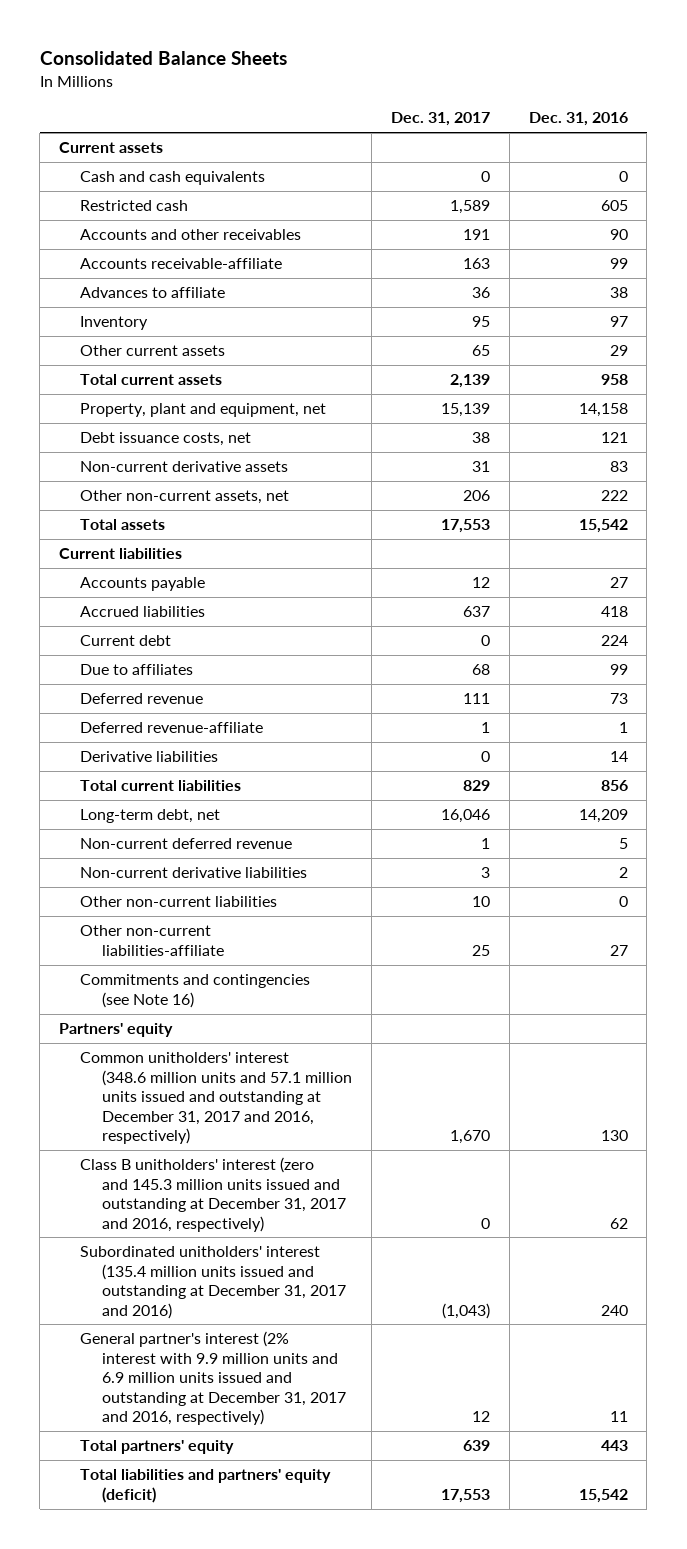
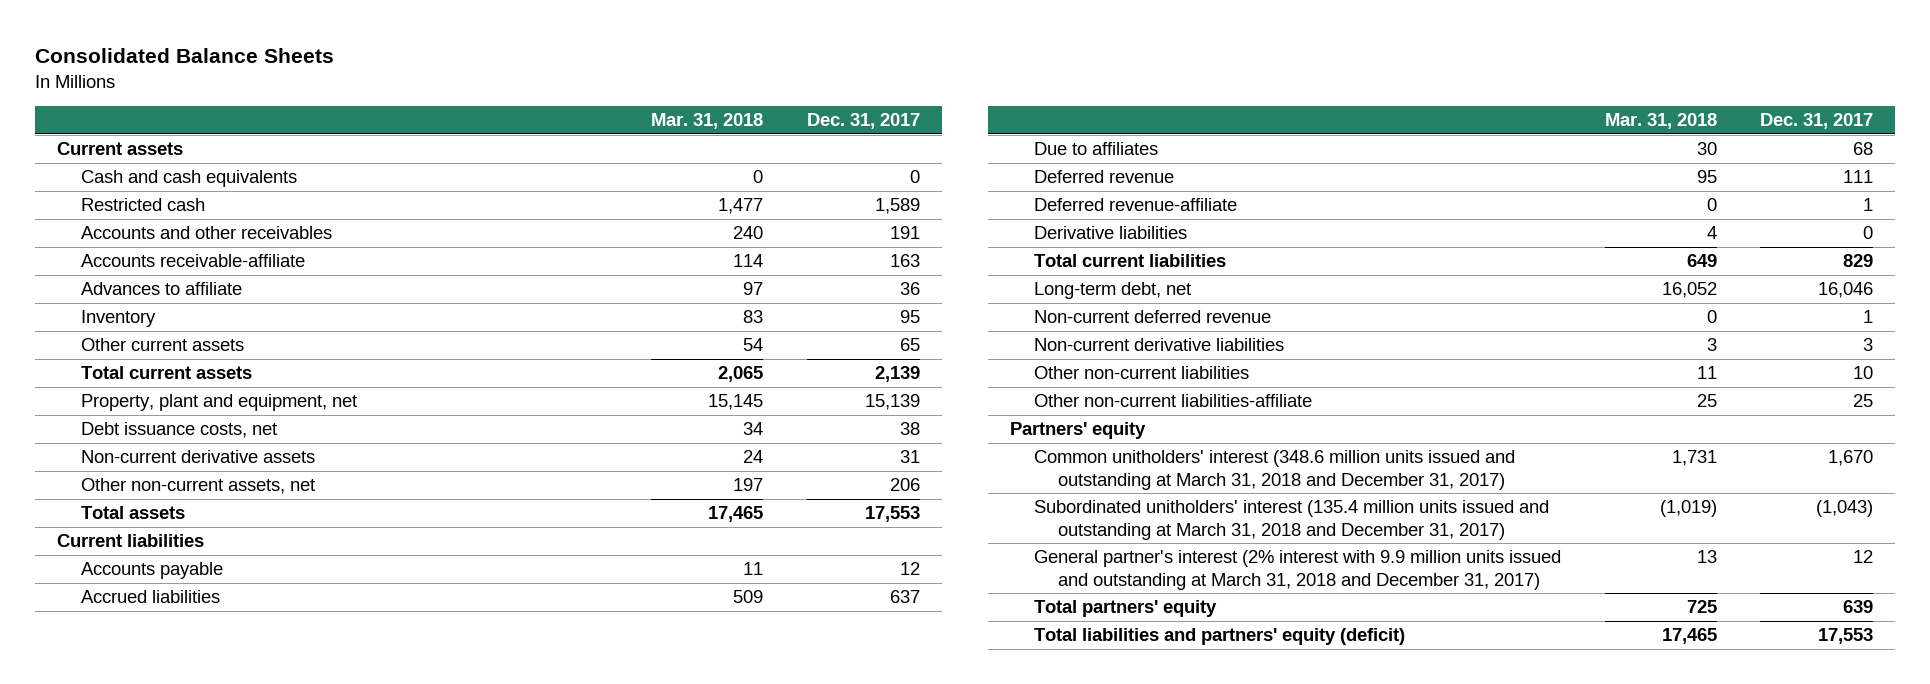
[528,112,628,127] Dec. 31, 2016 -> none
none -> [651,113,764,130] Mar. 31, 2018
[80,635,172,647] Current debt -> none
[80,974,311,1008] Commitments and contingencies (see Note 16) -> none
[80,1157,347,1232] Class B unitholders' interest (zero and 145.3 million units issued and outstanding at December 31, 2017 and 2016, respectively) -> none
[80,1052,353,1145] Common unitholders' interest (348.6 million units and 57.1 million units issued and outstanding at December 31, 2017 and 2016, respectively) -> [1033,450,1515,490] Common unitholders' interest (348.6 million units issued and outstanding at March 31, 2018 and December 31, 2017)
[80,1246,347,1319] Subordinated unitholders' interest (135.4 million units issued and outstanding at December 31, 2017 and 2016) -> [1033,500,1549,540] Subordinated unitholders' interest (135.4 million units issued and outstanding at March 31, 2018 and December 31, 2017)
[80,1331,347,1426] General partner's interest (2% interest with 9.9 million units and 6.9 million units issued and outstanding at December 31, 2017 and 2016, respectively) -> [1033,550,1561,590] General partner's interest (2% interest with 9.9 million units issued and outstanding at March 31, 2018 and December 31, 2017)

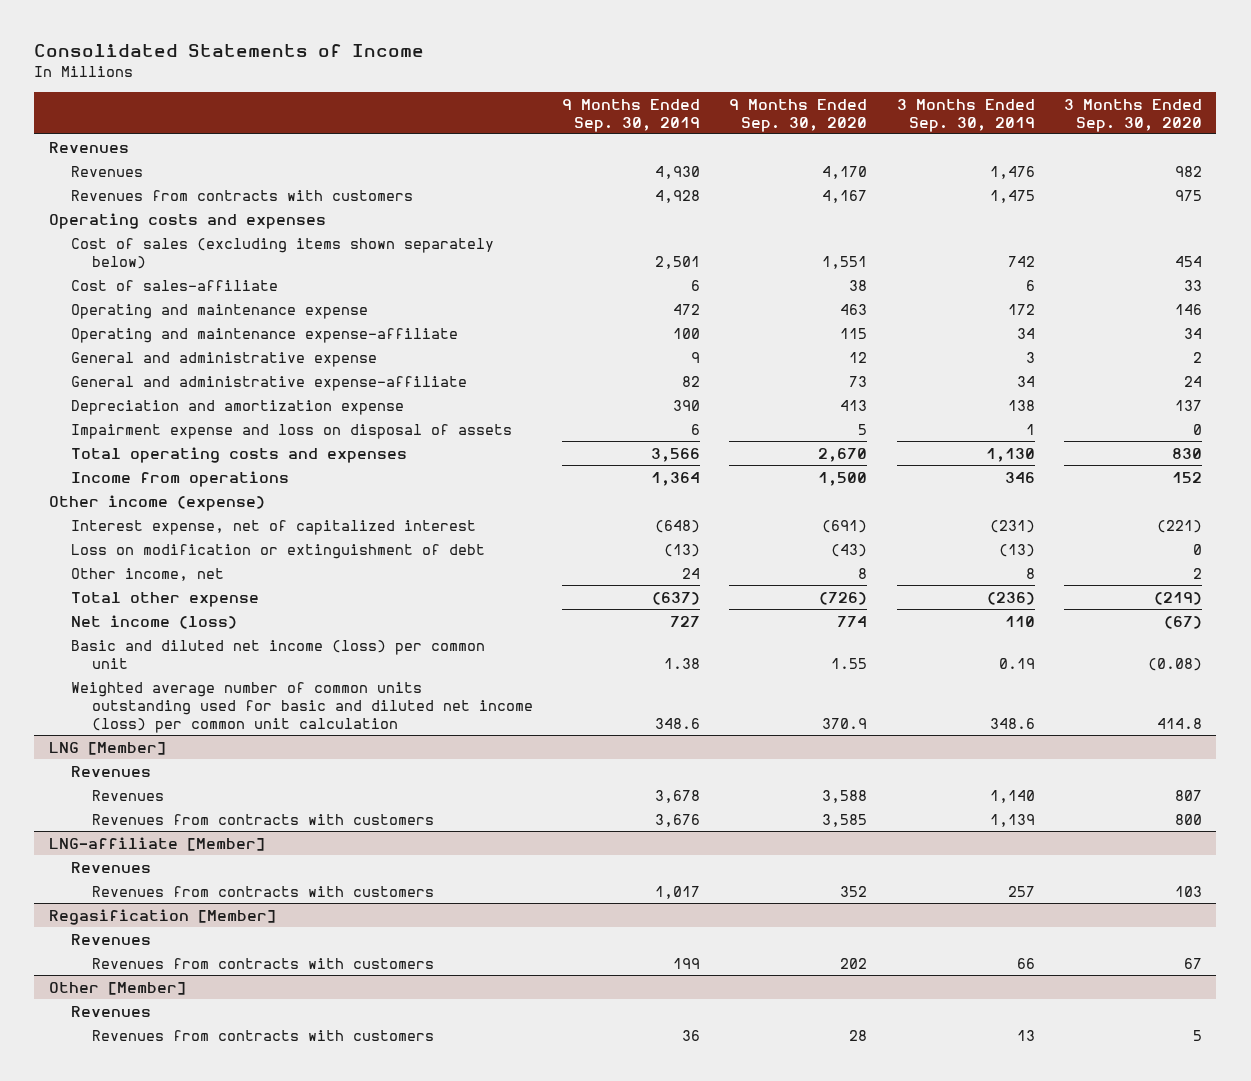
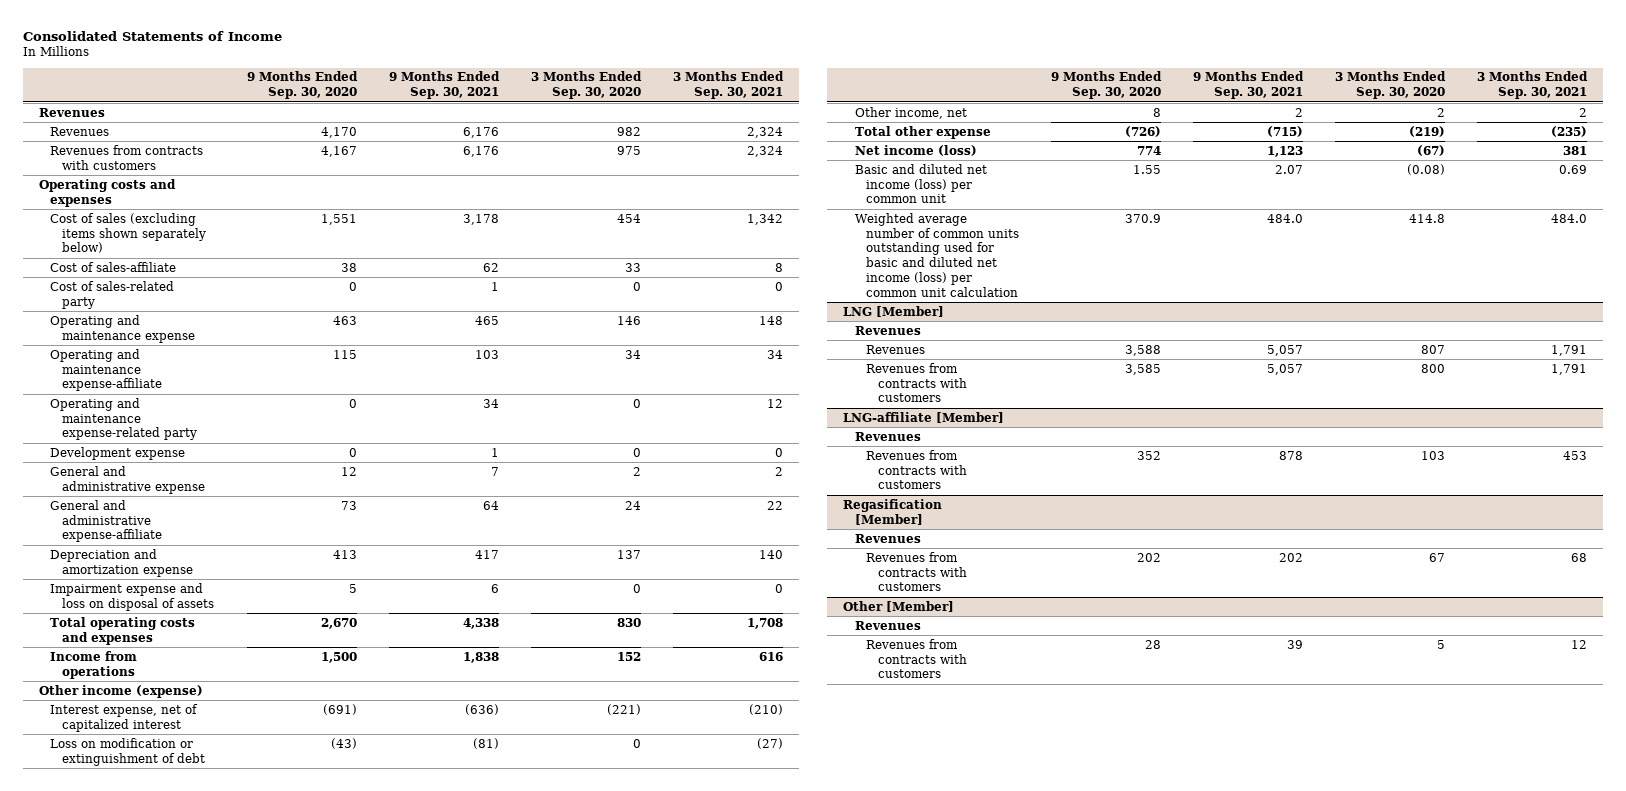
[562,98,701,132] 9 Months Ended Sep. 30, 2019 -> none
[896,98,1035,132] 3 Months Ended Sep. 30, 2019 -> none
none -> [388,71,500,100] 9 Months Ended Sep. 30, 2021
none -> [672,71,784,100] 3 Months Ended Sep. 30, 2021
none -> [50,280,175,309] Cost of sales-related party
none -> [50,397,197,441] Operating and maintenance expense-related party
none -> [50,446,186,460] Development expense

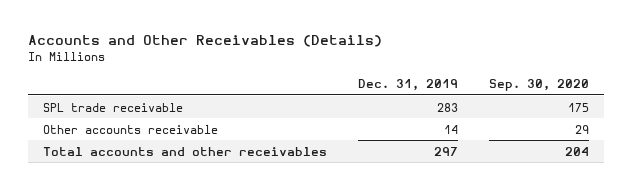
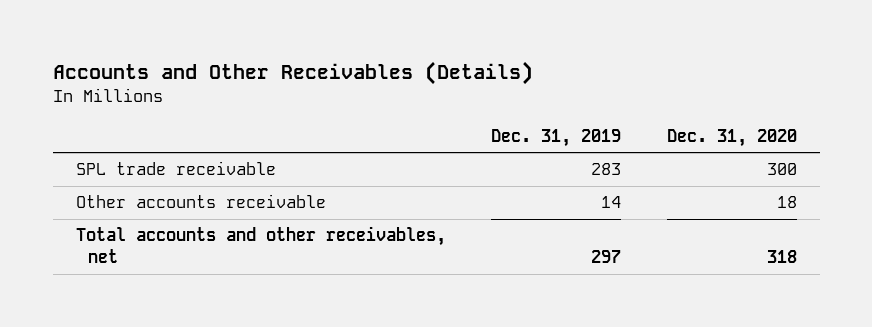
[488,78,589,91] Sep. 30, 2020 -> none
none -> [666,128,797,147] Dec. 31, 2020
[43,146,328,156] Total accounts and other receivables -> [75,226,446,264] Total accounts and other receivables, net

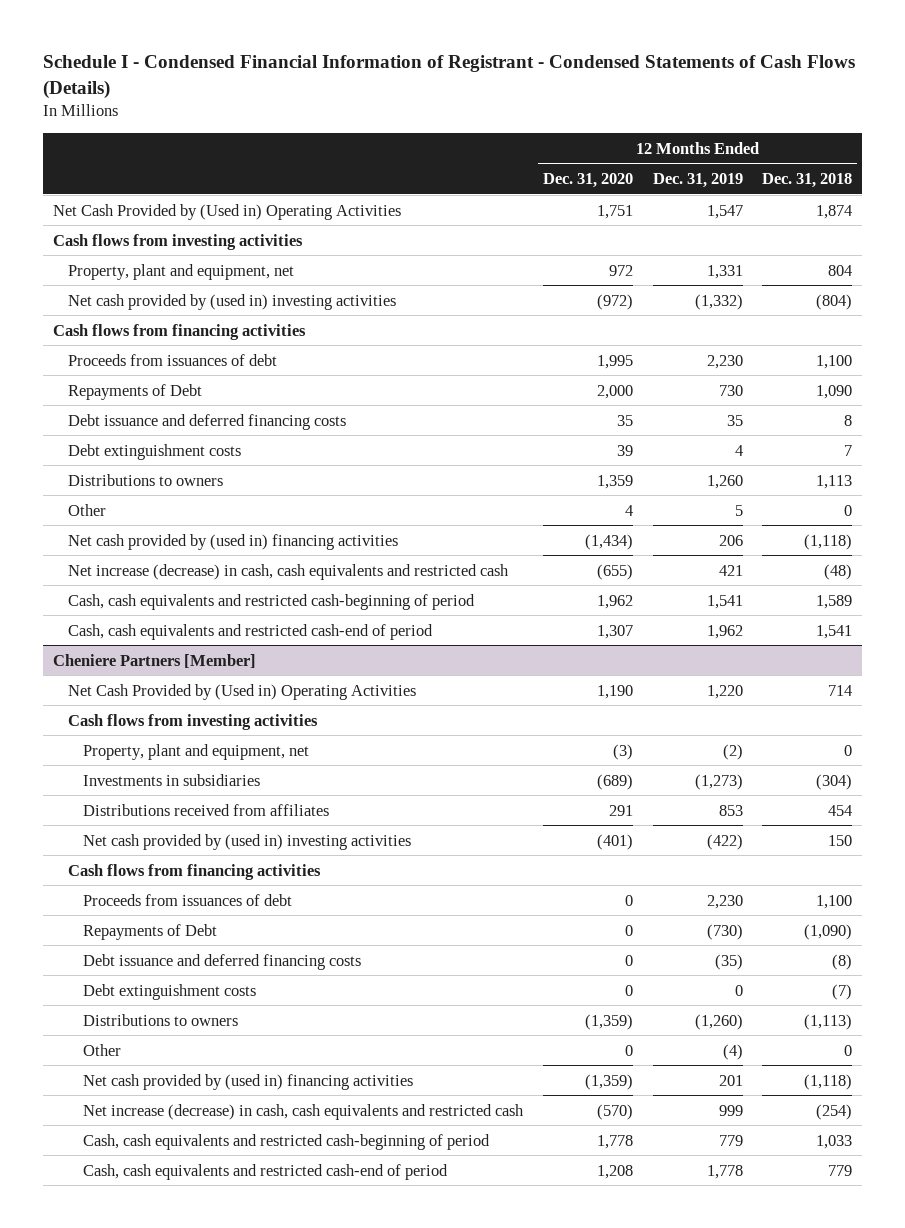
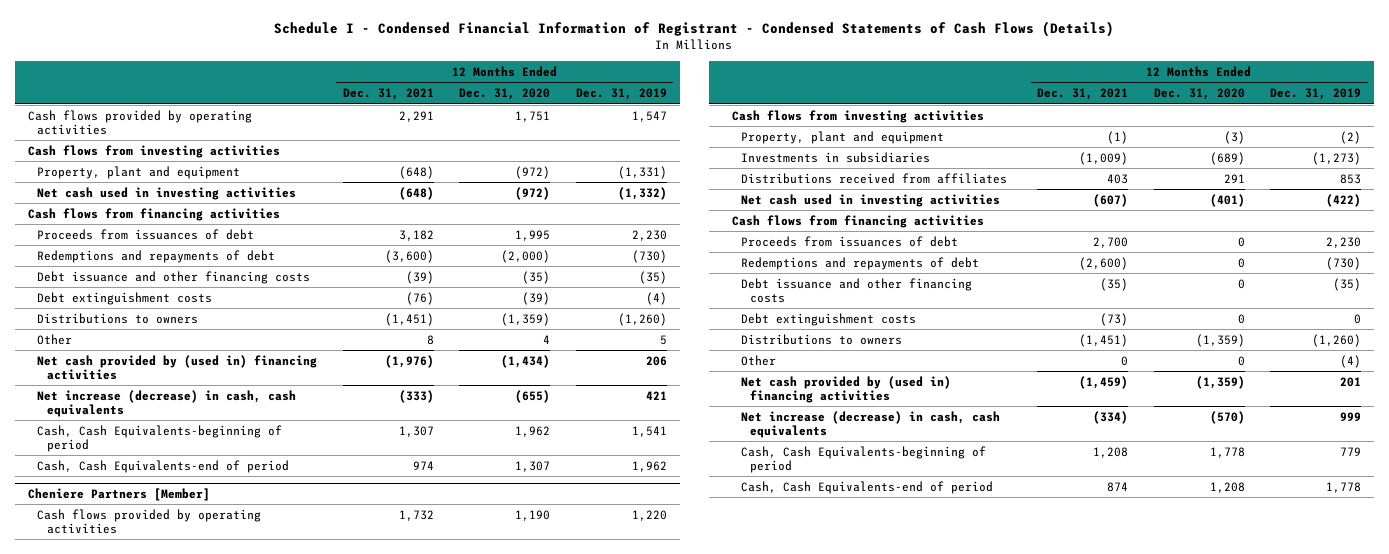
[762,172,853,188] Dec. 31, 2018 -> none
none -> [342,88,434,101] Dec. 31, 2021
[52,203,401,220] Net Cash Provided by (Used in) Operating Activities -> [27,109,252,136] Cash flows provided by operating activities
[67,263,294,280] Property, plant and equipment, net -> [37,165,241,179] Property, plant and equipment
[608,264,633,276] 972 -> [515,165,551,179] (972)
[706,264,743,279] 1,331 -> [617,165,667,179] (1,331)
[67,293,396,310] Net cash provided by (used in) investing activities -> [37,186,297,200] Net cash used in investing activities
[67,383,202,400] Repayments of Debt -> [37,249,276,263] Redemptions and repayments of debt
[596,384,633,399] 2,000 -> [501,249,551,263] (2,000)
[718,384,743,396] 730 -> [631,249,667,263] (730)
[67,413,346,430] Debt issuance and deferred financing costs -> [37,270,311,284] Debt issuance and other financing costs
[616,414,633,426] 35 -> [522,270,551,284] (35)
[726,414,743,426] 35 -> [638,270,667,284] (35)
[616,444,633,456] 39 -> [522,291,551,305] (39)
[734,444,743,456] 4 -> [645,291,667,305] (4)
[596,474,633,489] 1,359 -> [501,312,551,326] (1,359)
[706,474,743,489] 1,260 -> [617,312,667,326] (1,260)
[67,563,509,580] Net increase (decrease) in cash, cash equivalents and restricted cash -> [37,389,297,418] Net increase (decrease) in cash, cash equivalents
[67,593,475,610] Cash, cash equivalents and restricted cash-beginning of period -> [37,424,283,453] Cash, Cash Equivalents-beginning of period
[67,623,433,640] Cash, cash equivalents and restricted cash-end of period -> [37,459,290,473] Cash, Cash Equivalents-end of period
[67,683,416,700] Net Cash Provided by (Used in) Operating Activities -> [37,508,262,535] Cash flows provided by operating activities
[83,743,310,760] Property, plant and equipment, net -> [740,130,944,144] Property, plant and equipment
[83,833,412,850] Net cash provided by (used in) investing activities -> [740,193,1000,207] Net cash used in investing activities
[83,923,218,940] Repayments of Debt -> [740,256,979,270] Redemptions and repayments of debt
[83,953,362,970] Debt issuance and deferred financing costs -> [740,277,972,304] Debt issuance and other financing costs
[83,1103,525,1120] Net increase (decrease) in cash, cash equivalents and restricted cash -> [740,410,1000,439] Net increase (decrease) in cash, cash equivalents
[83,1133,491,1150] Cash, cash equivalents and restricted cash-beginning of period -> [740,445,986,474] Cash, Cash Equivalents-beginning of period
[83,1163,449,1180] Cash, cash equivalents and restricted cash-end of period -> [740,480,993,494] Cash, Cash Equivalents-end of period

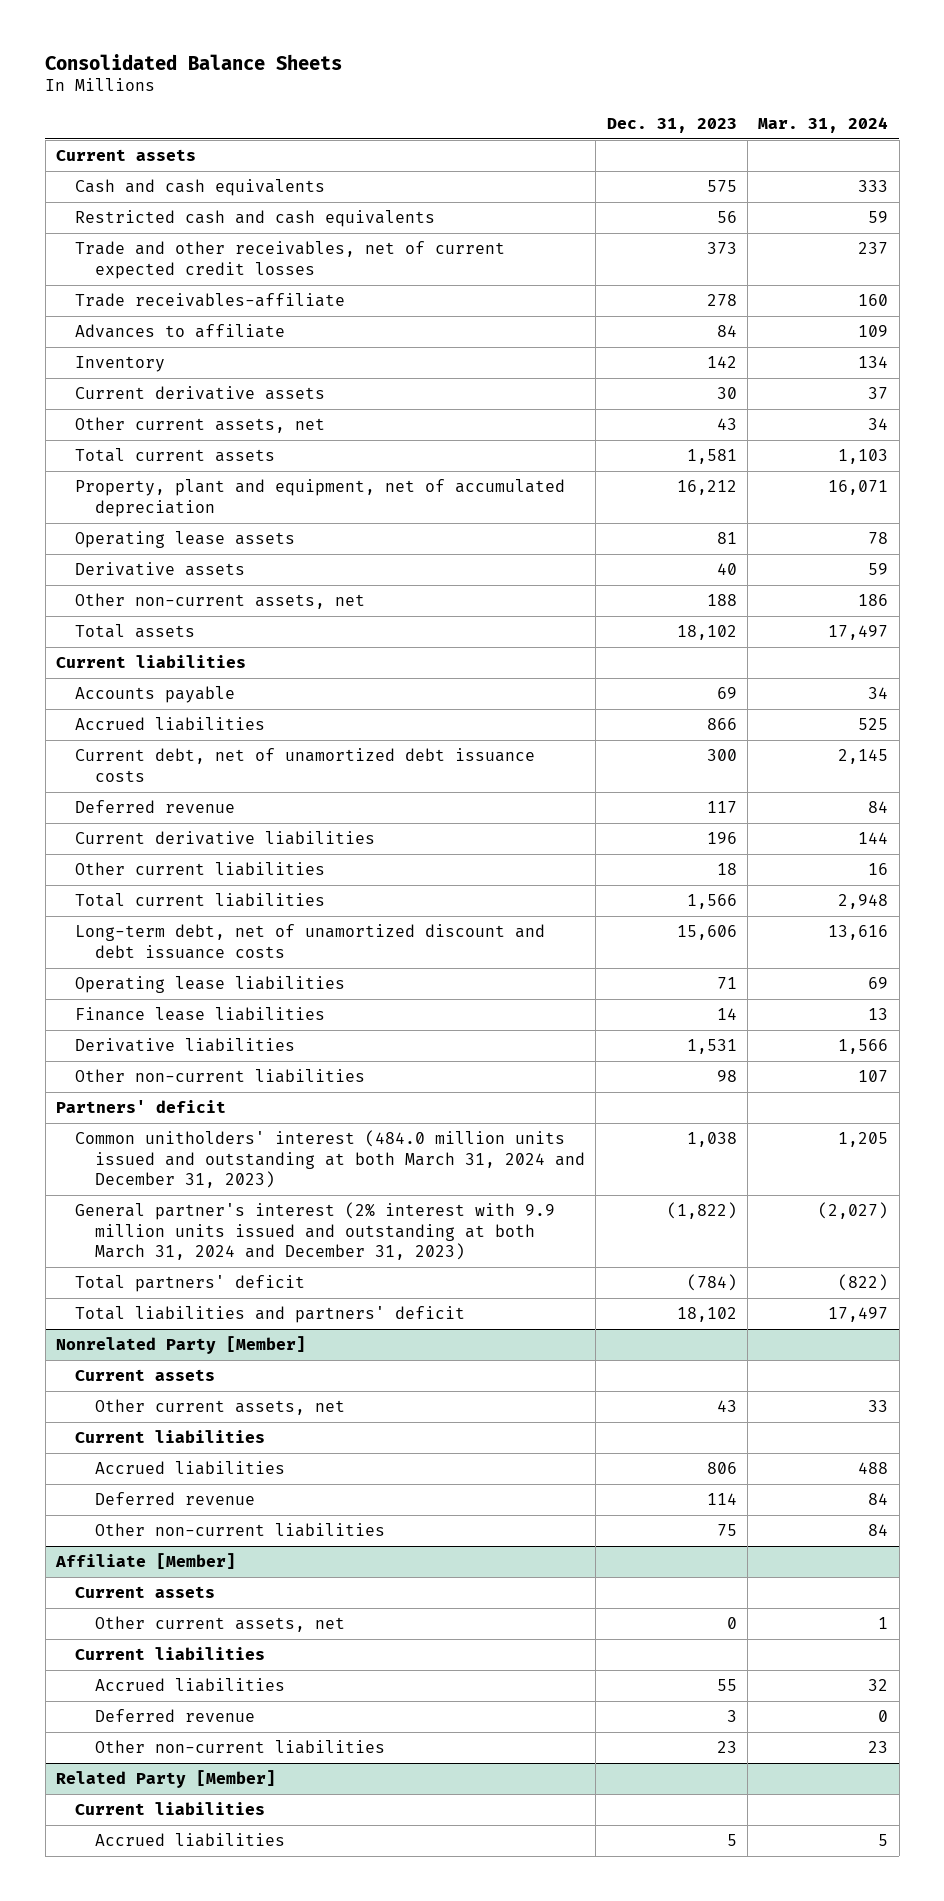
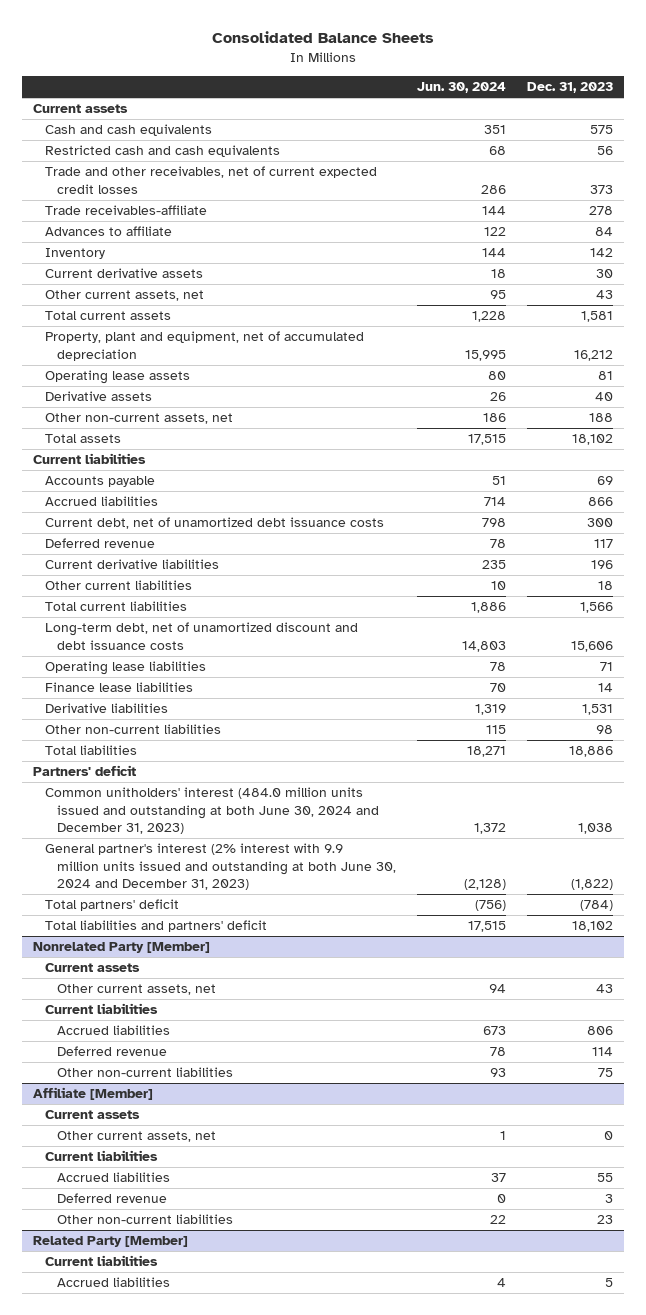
[758,116,889,133] Mar. 31, 2024 -> none
none -> [417,82,507,94] Jun. 30, 2024
none -> [44,745,137,756] Total liabilities
[75,1130,585,1189] Common unitholders' interest (484.0 million units issued and outstanding at both March 31, 2024 and December 31, 2023) -> [44,787,379,835] Common unitholders' interest (484.0 million units issued and outstanding at both June 30, 2024 and December 31, 2023)
[75,1202,556,1261] General partner's interest (2% interest with 9.9 million units issued and outstanding at both March 31, 2024 and December 31, 2023) -> [44,843,396,891] General partner's interest (2% interest with 9.9 million units issued and outstanding at both June 30, 2024 and December 31, 2023)

